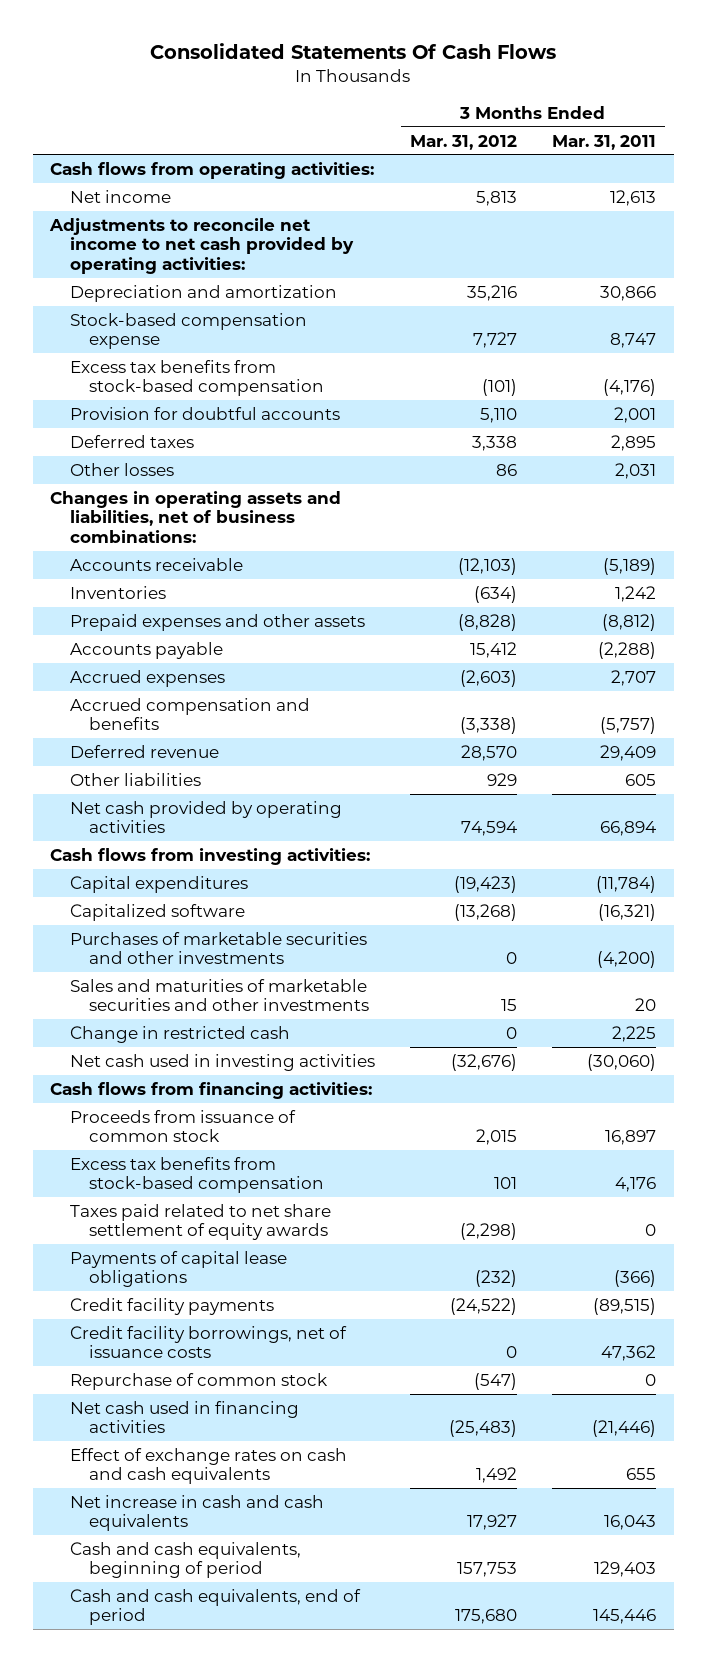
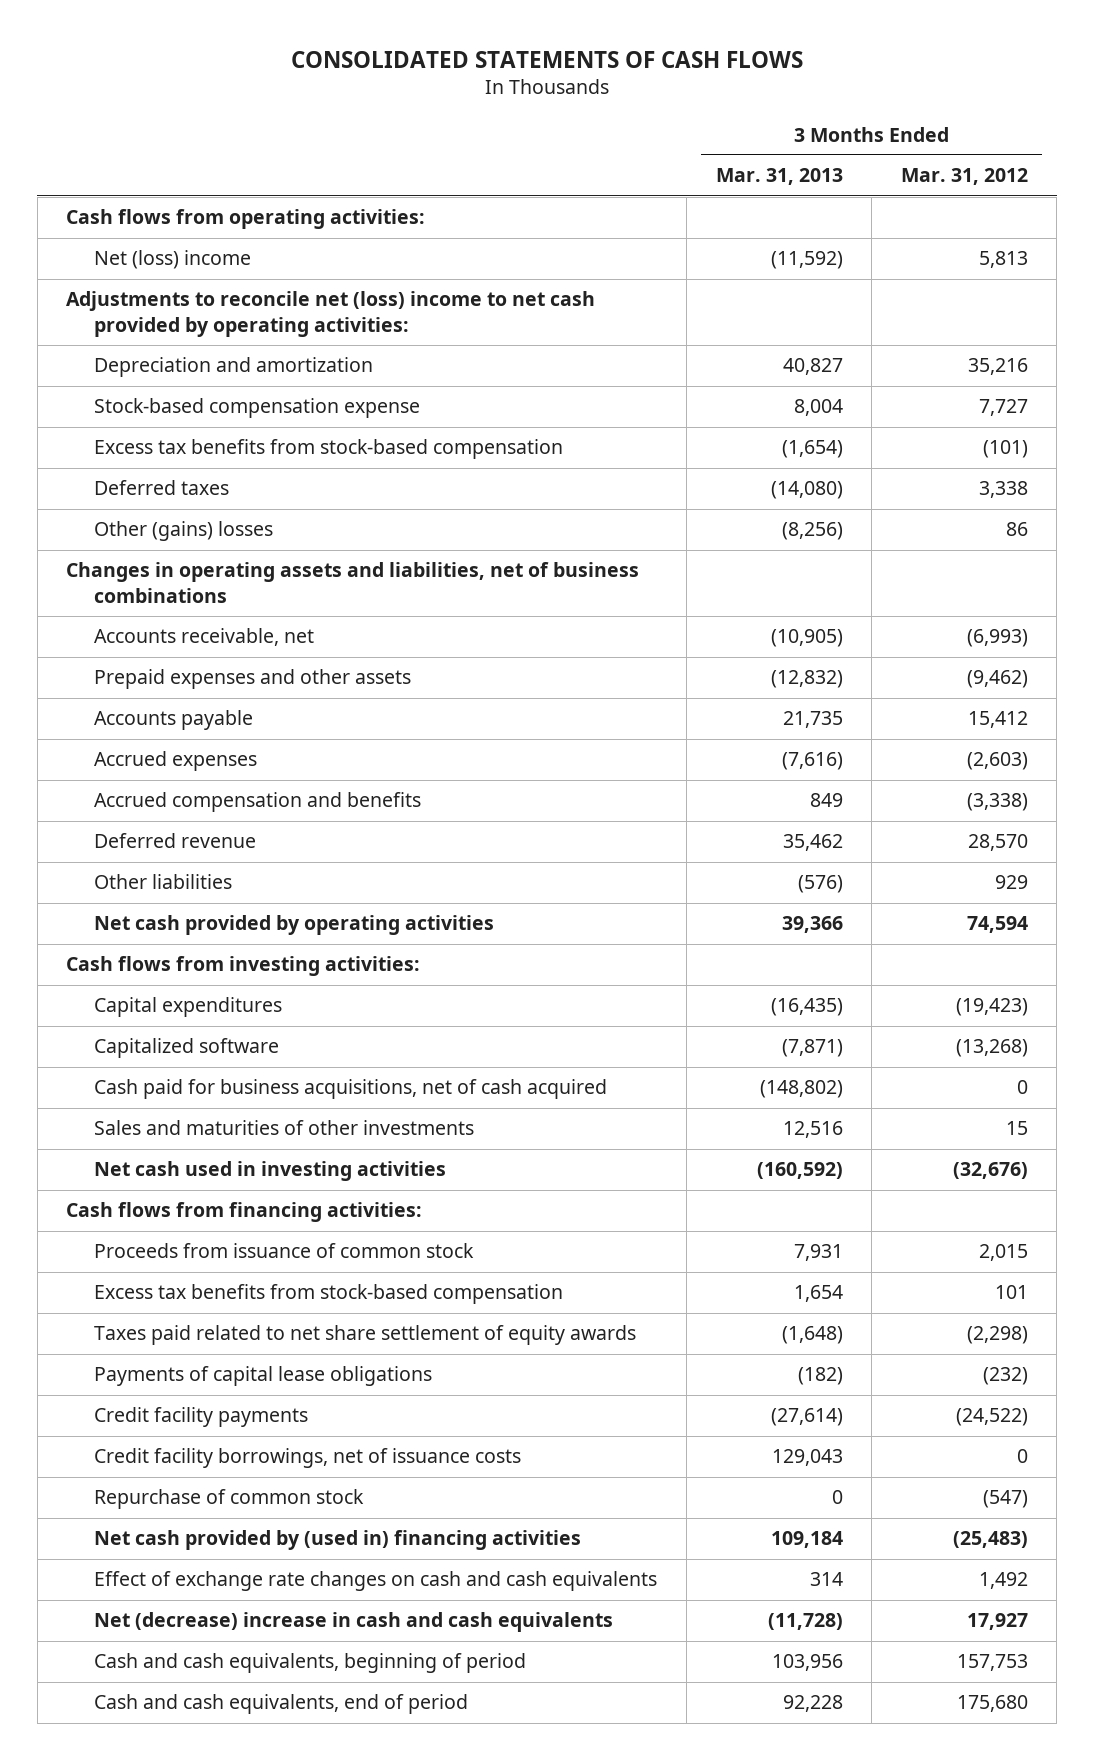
[150,43,557,60] Consolidated Statements Of Cash Flows -> [290,50,803,68] CONSOLIDATED STATEMENTS OF CASH FLOWS
[552,134,657,150] Mar. 31, 2011 -> none
none -> [715,168,843,186] Mar. 31, 2013
[69,189,171,203] Net income -> [94,250,252,270] Net (loss) income
[49,217,354,275] Adjustments to reconcile net income to net cash provided by operating activities: -> [66,291,596,337] Adjustments to reconcile net (loss) income to net cash provided by operating activities:
[69,406,340,420] Provision for doubtful accounts -> none
[69,585,166,599] Inventories -> none
[69,462,174,476] Other losses -> [94,521,274,542] Other (gains) losses
[50,490,342,544] Changes in operating assets and liabilities, net of business combinations: -> [66,562,640,603] Changes in operating assets and liabilities, net of business combinations
[69,557,243,571] Accounts receivable -> [94,628,315,647] Accounts receivable, net
[458,557,518,575] (12,103) -> [966,629,1028,648] (6,993)
[458,613,518,631] (8,828) -> [966,670,1028,689] (9,462)
[69,931,367,965] Purchases of marketable securities and other investments -> none
[69,1025,290,1043] Change in restricted cash -> none
none -> [94,1079,608,1100] Cash paid for business acquisitions, net of cash acquired
[69,978,370,1012] Sales and maturities of marketable securities and other investments -> [94,1120,475,1136] Sales and maturities of other investments
[69,1400,299,1434] Net cash used in financing activities -> [94,1530,582,1551] Net cash provided by (used in) financing activities
[69,1447,347,1485] Effect of exchange rates on cash and cash equivalents -> [94,1571,658,1592] Effect of exchange rate changes on cash and cash equivalents
[69,1494,324,1532] Net increase in cash and cash equivalents -> [94,1612,614,1633] Net (decrease) increase in cash and cash equivalents

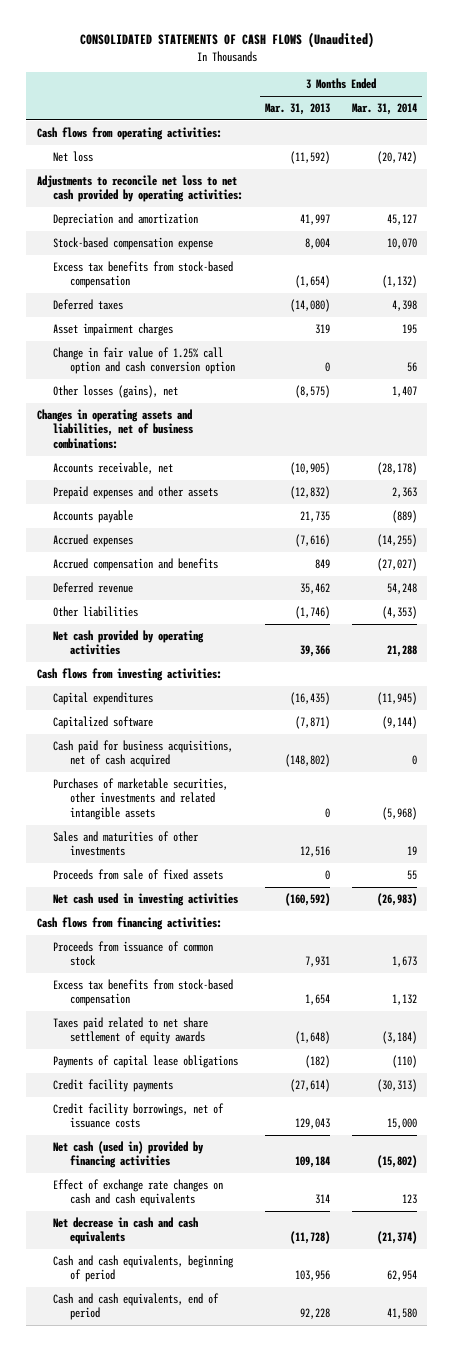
[290,50,803,68] CONSOLIDATED STATEMENTS OF CASH FLOWS -> [79,32,374,49] CONSOLIDATED STATEMENTS OF CASH FLOWS (Unaudited)
[900,168,1028,186] Mar. 31, 2012 -> none
none -> [351,102,417,115] Mar. 31, 2014
[94,250,252,270] Net (loss) income -> [53,150,94,162] Net loss
[66,291,596,337] Adjustments to reconcile net (loss) income to net cash provided by operating activities: -> [36,174,244,203] Adjustments to reconcile net loss to net cash provided by operating activities:
[782,358,843,376] 40,827 -> [299,213,330,225] 41,997
none -> [53,322,174,336] Asset impairment charges
none -> [53,346,236,375] Change in fair value of 1.25% call option and cash conversion option
[94,521,274,542] Other (gains) losses -> [53,384,179,398] Other losses (gains), net
[781,522,843,541] (8,256) -> [294,384,330,398] (8,575)
[66,562,640,603] Changes in operating assets and liabilities, net of business combinations -> [36,408,194,449] Changes in operating assets and liabilities, net of business combinations:
[797,875,843,894] (576) -> [294,605,330,619] (1,746)
none -> [53,777,229,820] Purchases of marketable securities, other investments and related intangible assets
none -> [53,868,224,880] Proceeds from sale of fixed assets
[94,1489,365,1510] Repurchase of common stock -> none
[94,1530,582,1551] Net cash provided by (used in) financing activities -> [53,1140,205,1169] Net cash (used in) provided by financing activities
[94,1612,614,1633] Net (decrease) increase in cash and cash equivalents -> [53,1216,199,1245] Net decrease in cash and cash equivalents

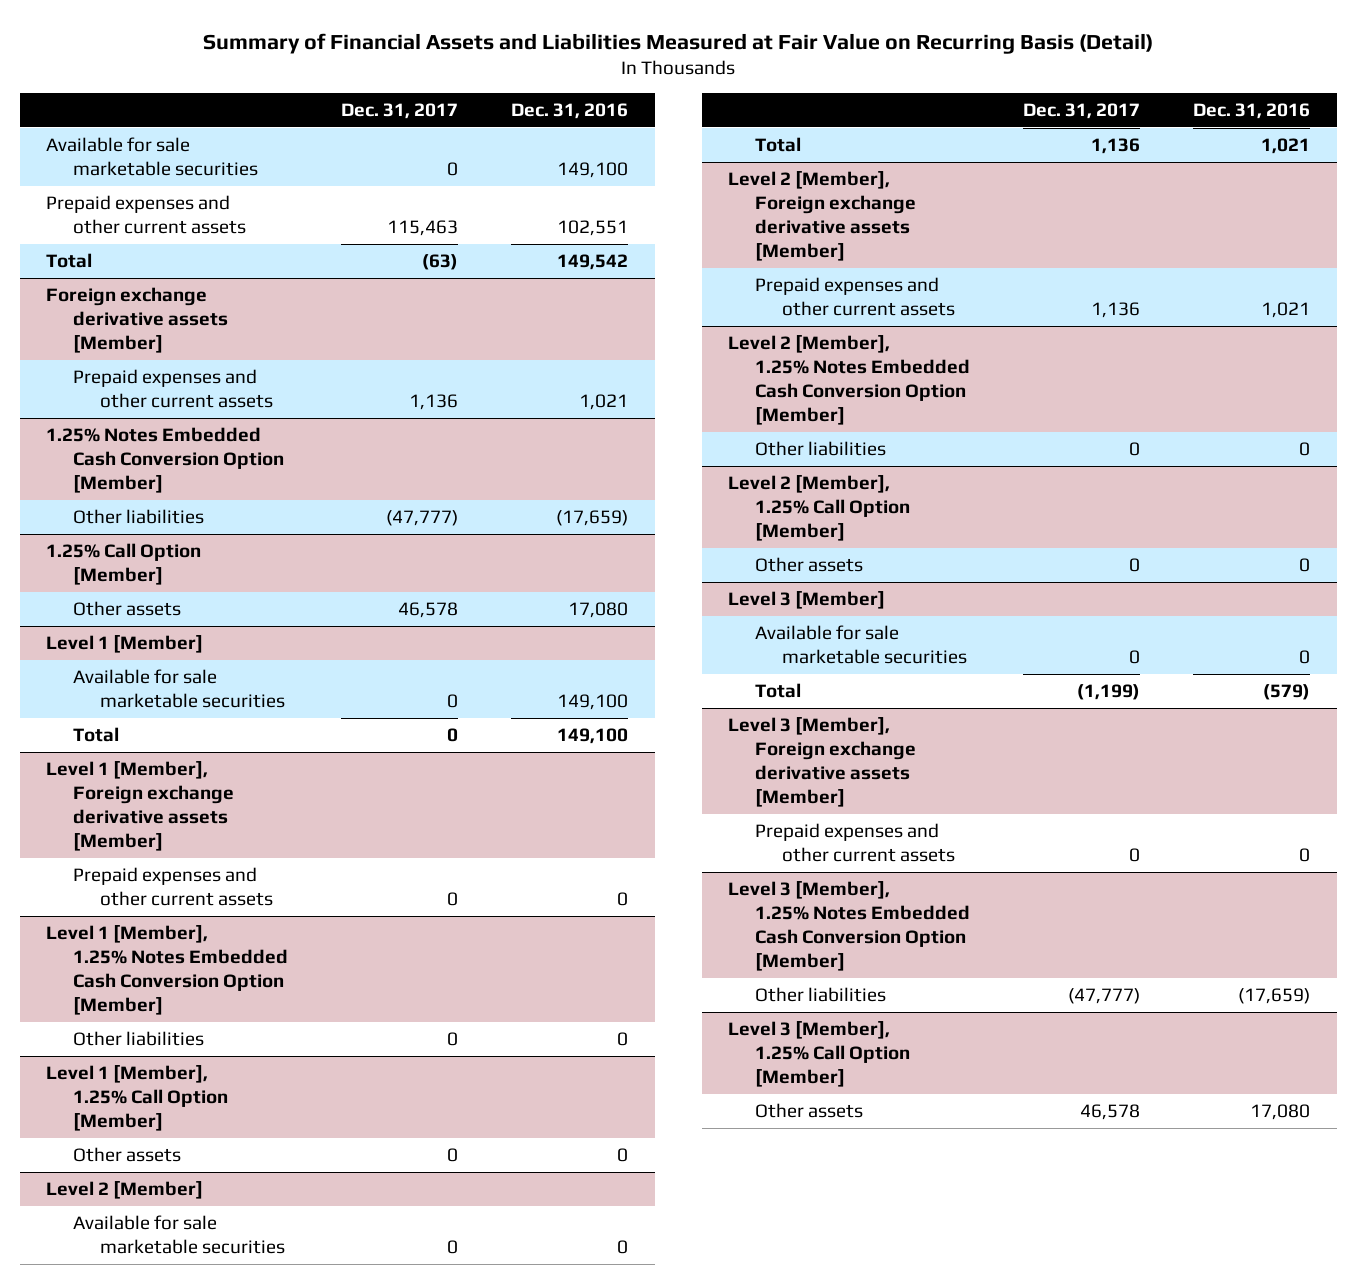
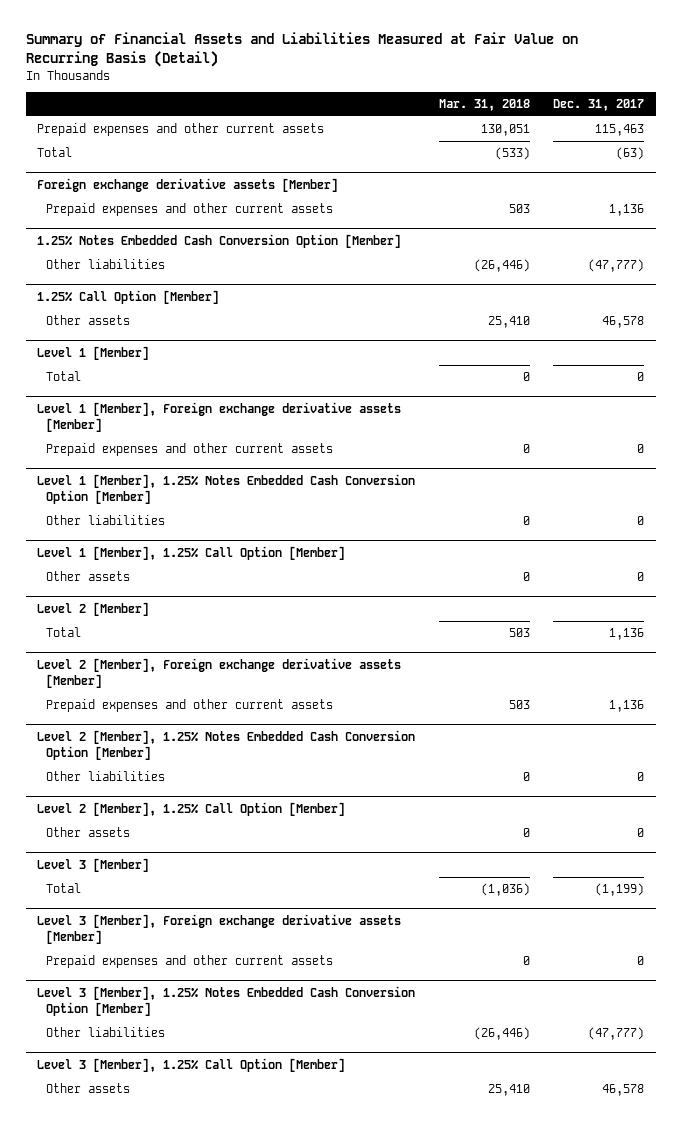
[511,102,629,119] Dec. 31, 2016 -> none
none -> [438,99,530,112] Mar. 31, 2018
[46,136,259,176] Available for sale marketable securities -> none
[73,668,286,708] Available for sale marketable securities -> none
[73,1214,286,1254] Available for sale marketable securities -> none
[755,624,968,664] Available for sale marketable securities -> none

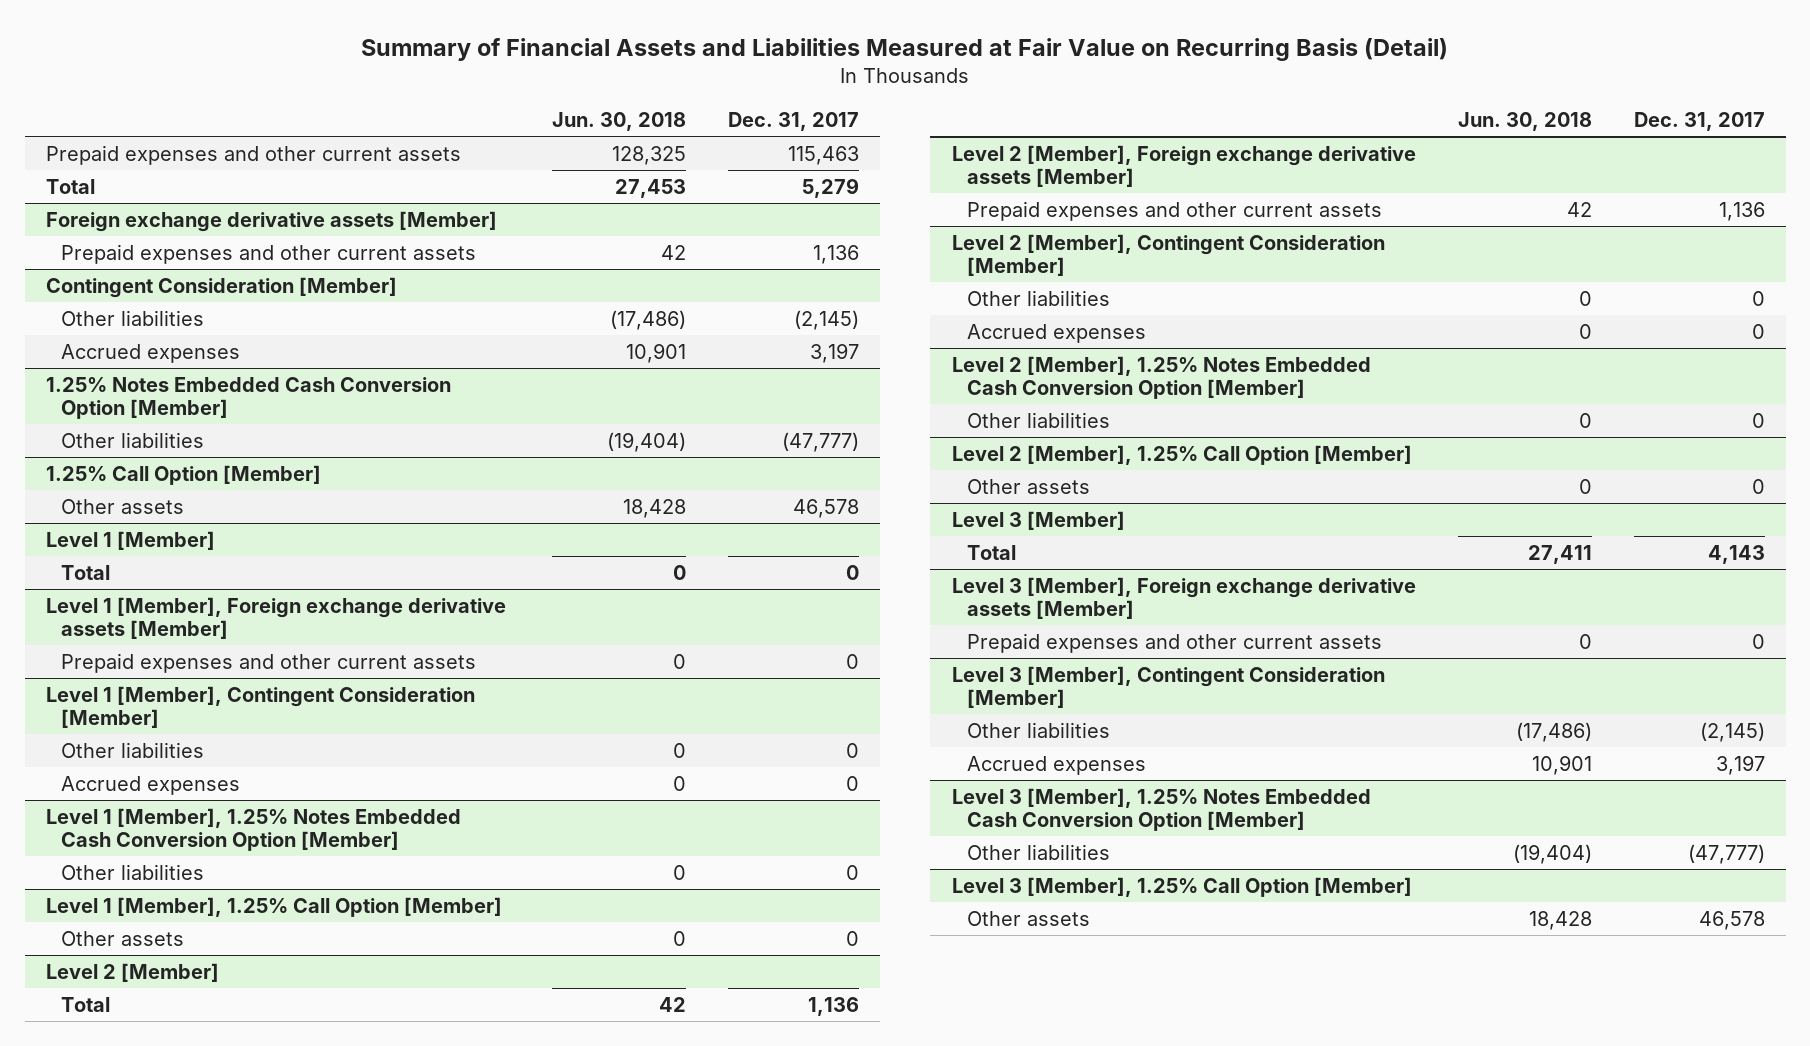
[438,99,530,112] Mar. 31, 2018 -> none
none -> [551,112,686,132] Jun. 30, 2018
[615,147,644,161] (63) -> [801,177,859,198] 5,279
none -> [45,276,397,298] Contingent Consideration [Member]
none -> [61,309,205,326] Other liabilities
none -> [61,343,241,363] Accrued expenses
none -> [45,685,475,729] Level 1 [Member], Contingent Consideration [Member]
none -> [61,741,205,758] Other liabilities
none -> [61,775,241,795] Accrued expenses
none -> [951,233,1385,277] Level 2 [Member], Contingent Consideration [Member]
none -> [967,289,1111,306] Other liabilities
none -> [967,323,1147,343] Accrued expenses
[594,883,644,897] (1,199) -> [1707,544,1765,564] 4,143
none -> [951,665,1385,709] Level 3 [Member], Contingent Consideration [Member]
none -> [967,721,1111,738] Other liabilities
none -> [967,755,1147,775] Accrued expenses

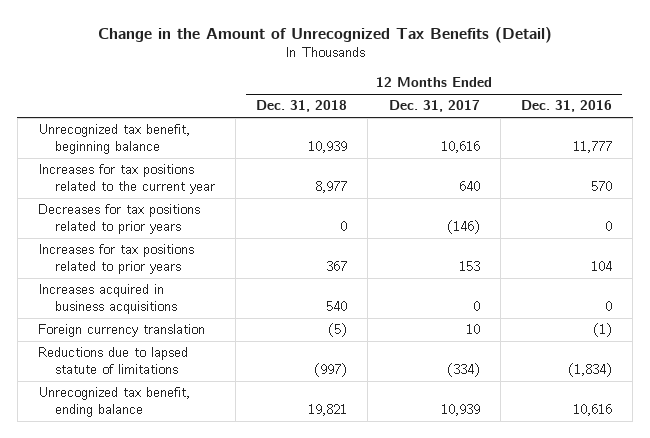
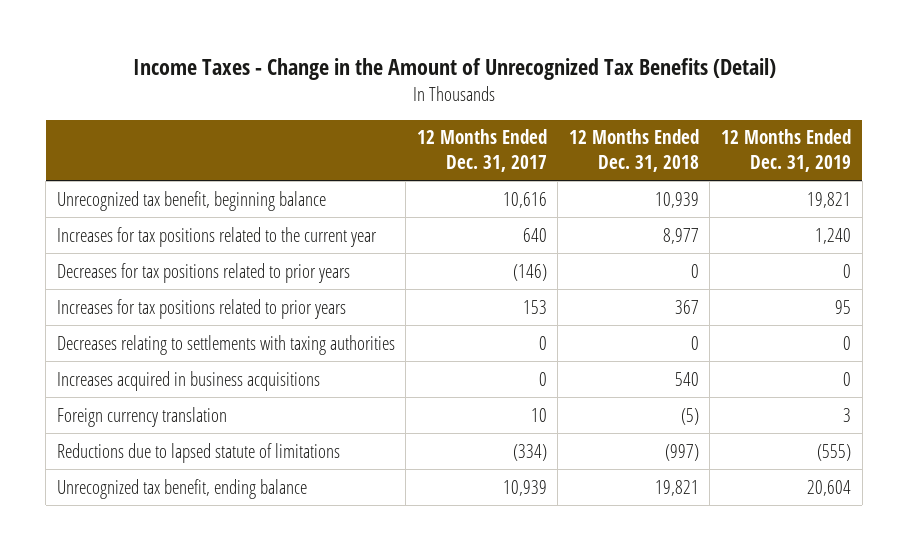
[97,26,552,43] Change in the Amount of Unrecognized Tax Benefits (Detail) -> [132,58,776,81] Income Taxes - Change in the Amount of Unrecognized Tax Benefits (Detail)
[520,100,612,113] Dec. 31, 2016 -> none
none -> [720,129,851,172] 12 Months Ended Dec. 31, 2019
none -> [56,334,395,355] Decreases relating to settlements with taxing authorities

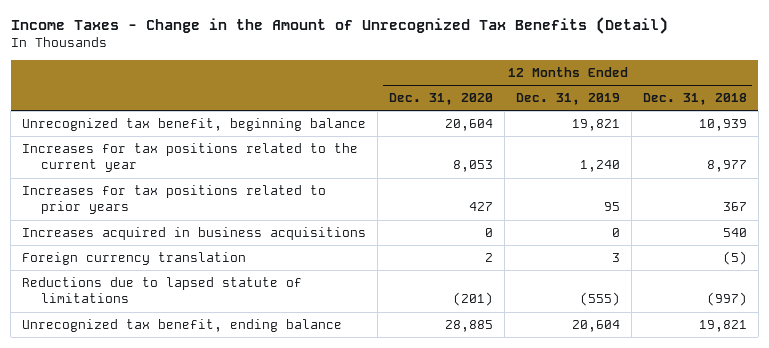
[416,129,547,172] 12 Months Ended Dec. 31, 2017 -> none
none -> [388,93,493,106] Dec. 31, 2020
[56,262,350,283] Decreases for tax positions related to prior years -> none
[56,334,395,355] Decreases relating to settlements with taxing authorities -> none

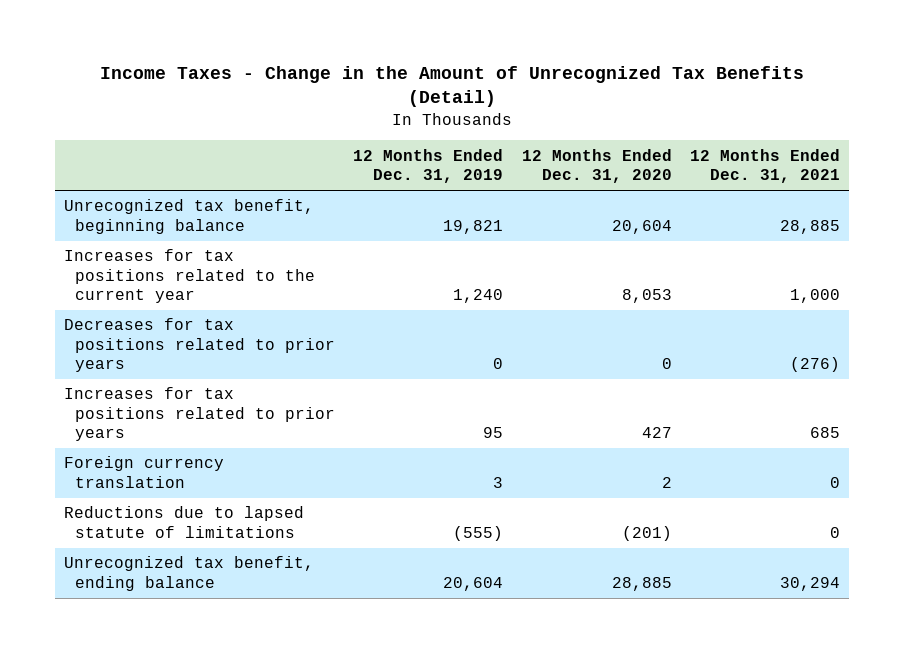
[642,93,747,106] Dec. 31, 2018 -> none
none -> [689,148,840,184] 12 Months Ended Dec. 31, 2021
none -> [63,318,336,373] Decreases for tax positions related to prior years
[22,227,367,241] Increases acquired in business acquisitions -> none

